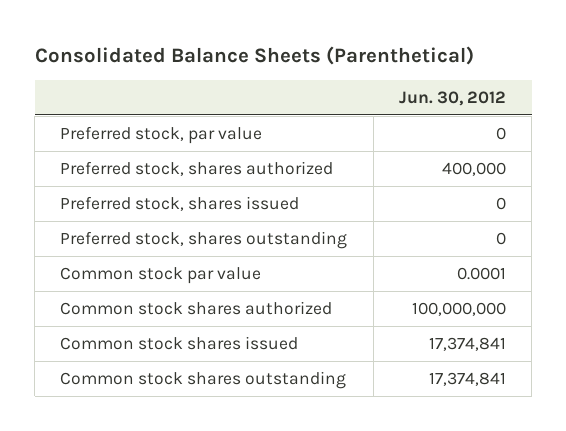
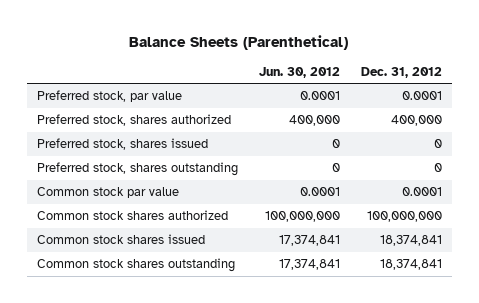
[34,45,474,65] Consolidated Balance Sheets (Parenthetical) -> [129,34,349,50] Balance Sheets (Parenthetical)
none -> [360,66,442,78] Dec. 31, 2012
[495,127,506,141] 0 -> [299,91,340,101] 0.0001

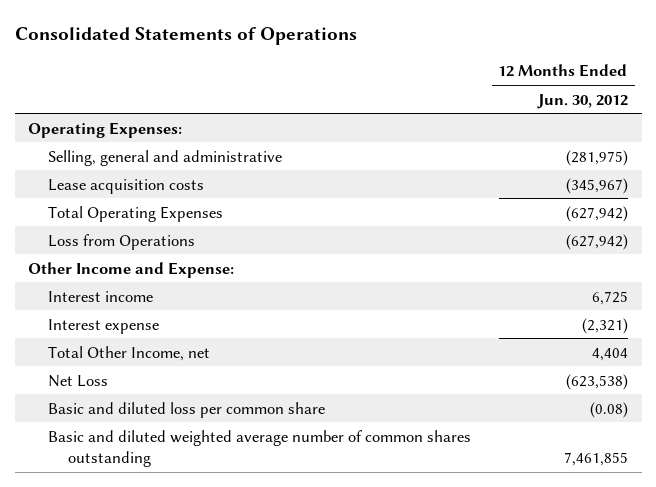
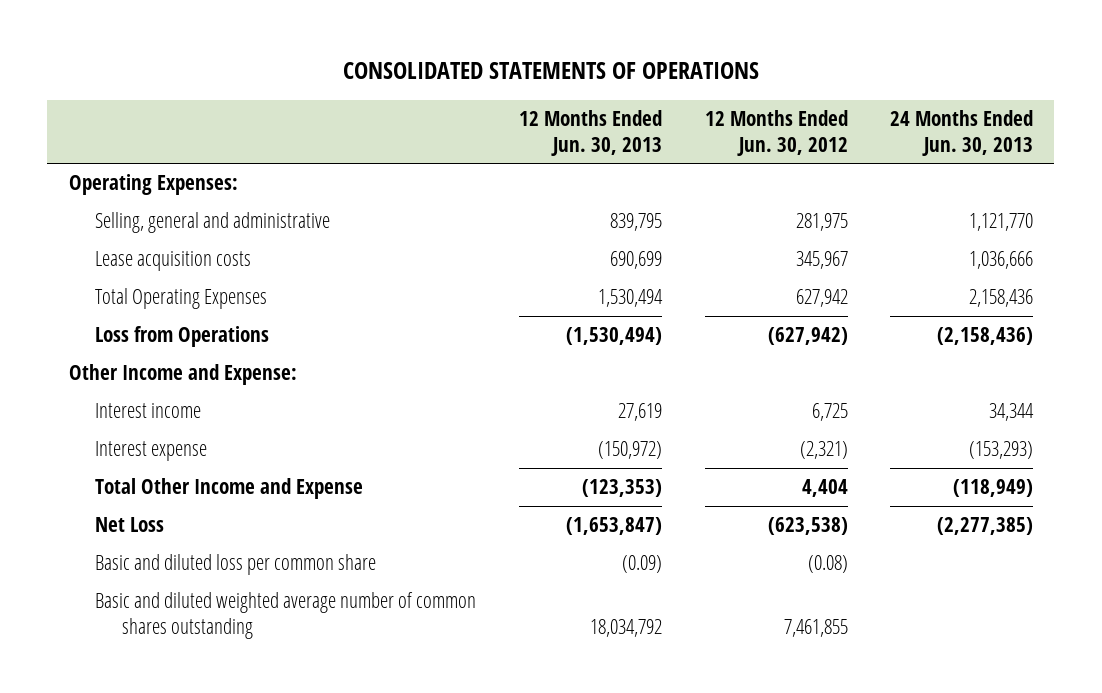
[14,27,357,46] Consolidated Statements of Operations -> [342,62,759,80] CONSOLIDATED STATEMENTS OF OPERATIONS
none -> [518,109,662,156] 12 Months Ended Jun. 30, 2013
none -> [890,109,1034,156] 24 Months Ended Jun. 30, 2013
[565,149,628,166] (281,975) -> [795,213,848,232] 281,975
[565,177,628,194] (345,967) -> [795,251,848,270] 345,967
[565,205,628,222] (627,942) -> [795,289,848,308] 627,942
[48,345,211,361] Total Other Income, net -> [95,478,364,500] Total Other Income and Expense

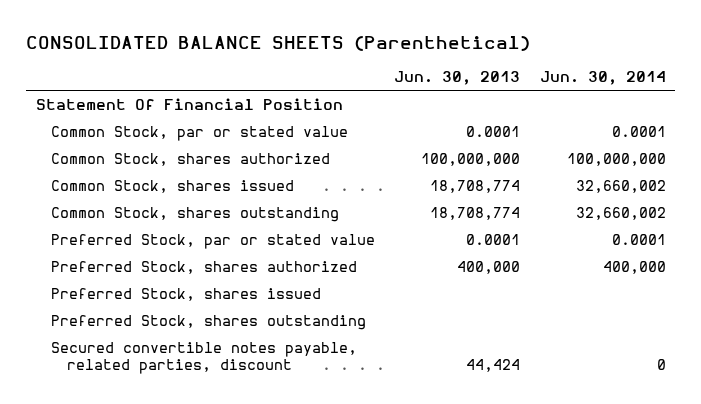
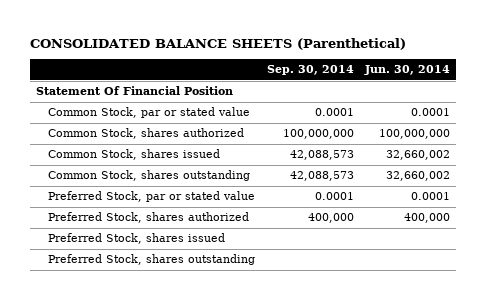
[394,71,521,86] Jun. 30, 2013 -> none
none -> [266,65,354,76] Sep. 30, 2014
[51,341,358,375] Secured convertible notes payable, related parties, discount -> none

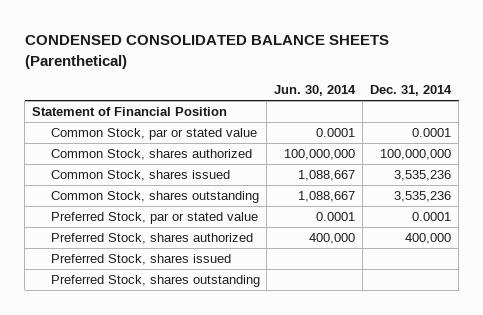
[30,37,407,50] CONSOLIDATED BALANCE SHEETS (Parenthetical) -> [24,35,389,69] CONDENSED CONSOLIDATED BALANCE SHEETS (Parenthetical)
[266,65,354,76] Sep. 30, 2014 -> none
none -> [370,85,453,97] Dec. 31, 2014
[36,86,234,96] Statement Of Financial Position -> [32,107,228,117] Statement of Financial Position
[386,150,451,161] 32,660,002 -> [298,170,356,182] 1,088,667
[386,171,451,182] 32,660,002 -> [298,191,356,203] 1,088,667

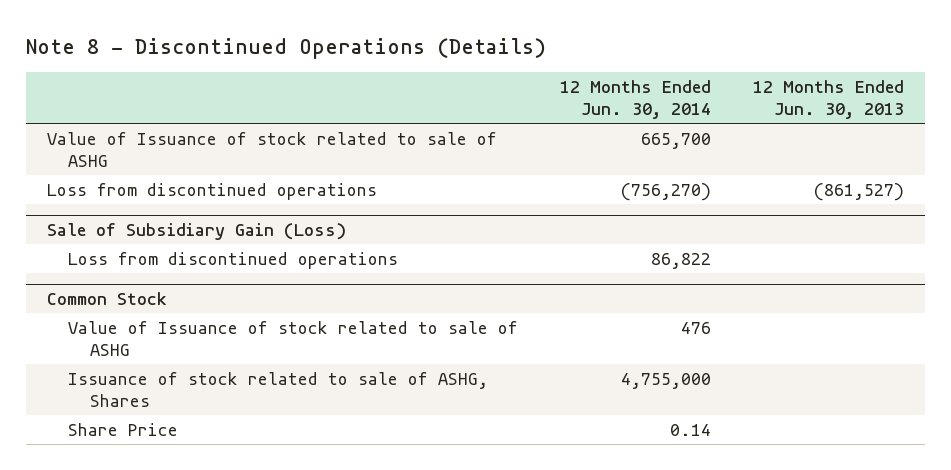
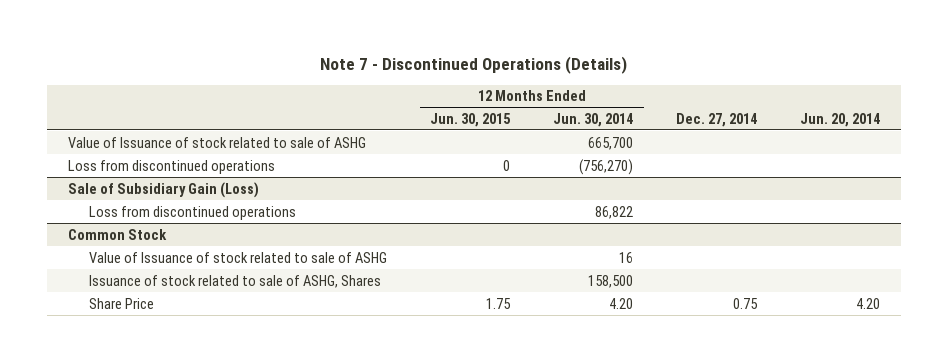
[25,38,546,60] Note 8 - Discontinued Operations (Details) -> [320,55,628,74] Note 7 - Discontinued Operations (Details)
[753,79,905,120] 12 Months Ended Jun. 30, 2013 -> none
none -> [430,112,512,127] Jun. 30, 2015
none -> [676,112,758,127] Dec. 27, 2014
none -> [799,112,880,127] Jun. 20, 2014
[681,321,712,334] 476 -> [619,251,634,263] 16
[621,372,712,389] 4,755,000 -> [588,274,634,288] 158,500
[670,423,712,436] 0.14 -> [609,297,634,309] 4.20

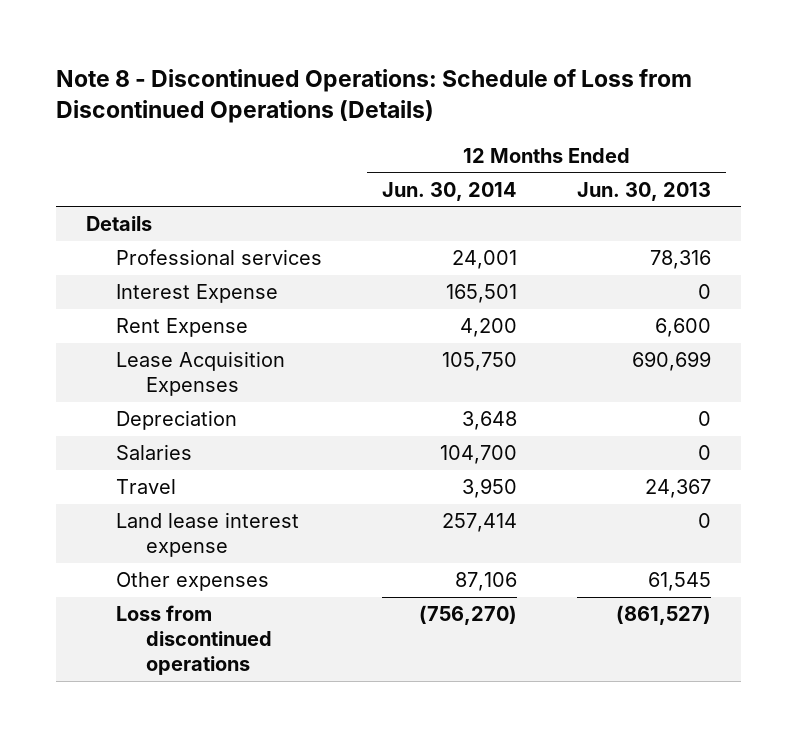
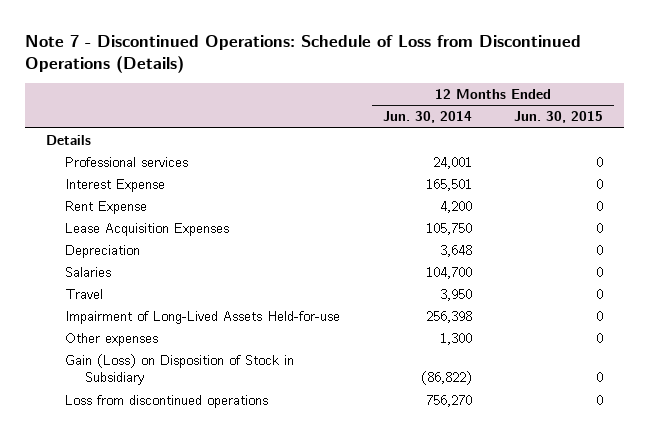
[55,69,692,124] Note 8 - Discontinued Operations: Schedule of Loss from Discontinued Operations (Details) -> [24,34,581,73] Note 7 - Discontinued Operations: Schedule of Loss from Discontinued Operations (Details)
[577,181,712,201] Jun. 30, 2013 -> none
none -> [514,111,604,124] Jun. 30, 2015
[115,512,299,558] Land lease interest expense -> none
none -> [65,311,341,325] Impairment of Long-Lived Assets Held-for-use
[455,572,518,592] 87,106 -> [439,333,472,346] 1,300
none -> [65,354,295,386] Gain (Loss) on Disposition of Stock in Subsidiary
[419,605,518,626] (756,270) -> [425,395,472,408] 756,270

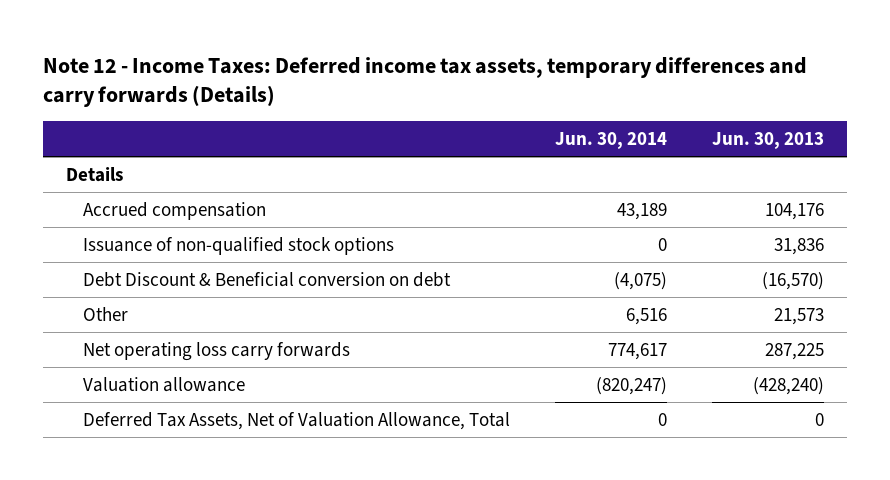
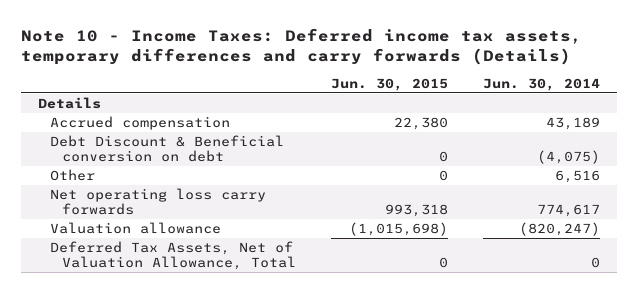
[42,56,807,108] Note 12 - Income Taxes: Deferred income tax assets, temporary differences and carry forwards (Details) -> [20,27,582,65] Note 10 - Income Taxes: Deferred income tax assets, temporary differences and carry forwards (Details)
[712,132,825,150] Jun. 30, 2013 -> none
none -> [330,77,448,91] Jun. 30, 2015
[82,236,394,255] Issuance of non-qualified stock options -> none

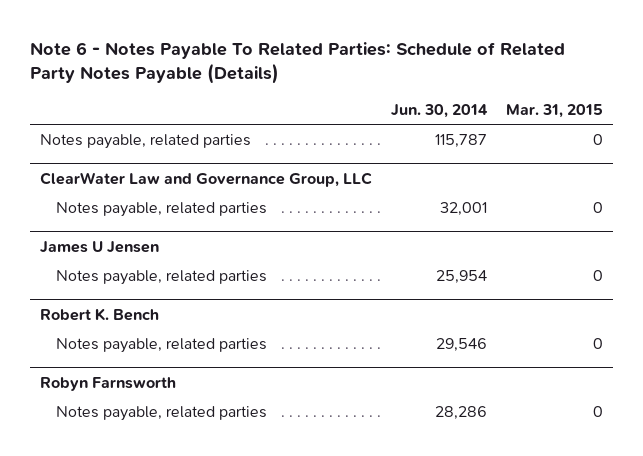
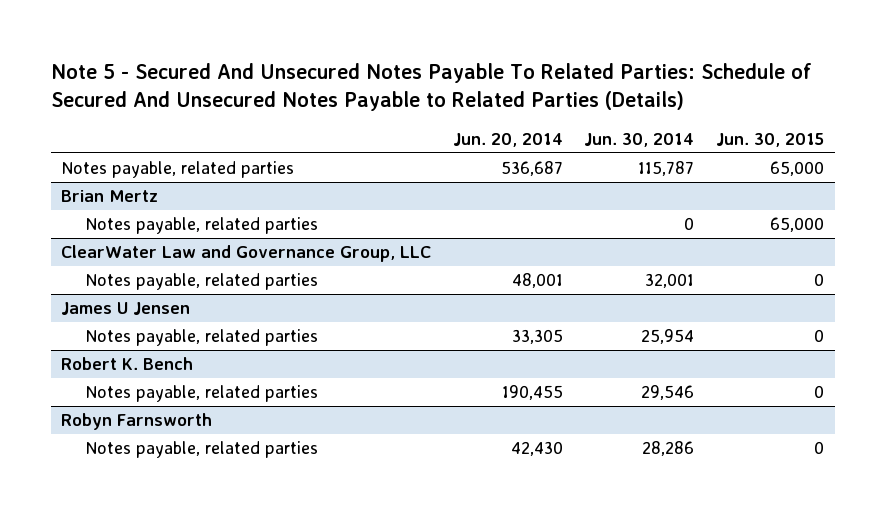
[29,41,565,85] Note 6 - Notes Payable To Related Parties: Schedule of Related Party Notes Payable (Details) -> [50,62,812,112] Note 5 - Secured And Unsecured Notes Payable To Related Parties: Schedule of Secured And Unsecured Notes Payable to Related Parties (Details)
[506,104,604,119] Mar. 31, 2015 -> none
none -> [452,133,563,148] Jun. 20, 2014
none -> [715,133,824,148] Jun. 30, 2015
none -> [61,189,159,202] Brian Mertz
none -> [85,216,319,234] Notes payable, related parties

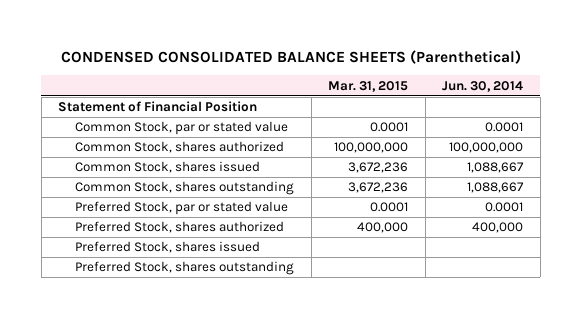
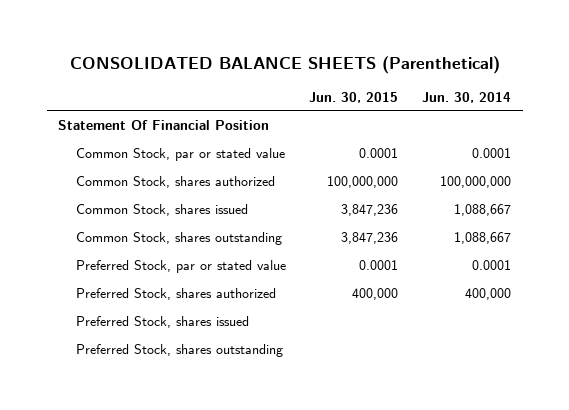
[60,49,521,64] CONDENSED CONSOLIDATED BALANCE SHEETS (Parenthetical) -> [69,55,500,74] CONSOLIDATED BALANCE SHEETS (Parenthetical)
[328,80,409,92] Mar. 31, 2015 -> none
none -> [309,91,399,103] Jun. 30, 2015
[58,101,258,113] Statement of Financial Position -> [58,119,270,130] Statement Of Financial Position

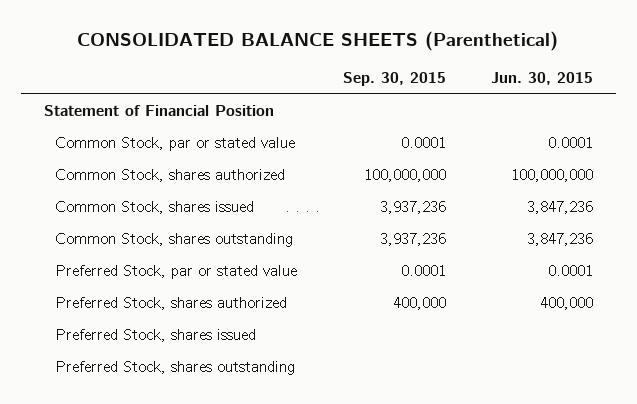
[421,91,511,103] Jun. 30, 2014 -> none
none -> [342,72,446,87] Sep. 30, 2015
[58,119,270,130] Statement Of Financial Position -> [44,105,275,117] Statement of Financial Position

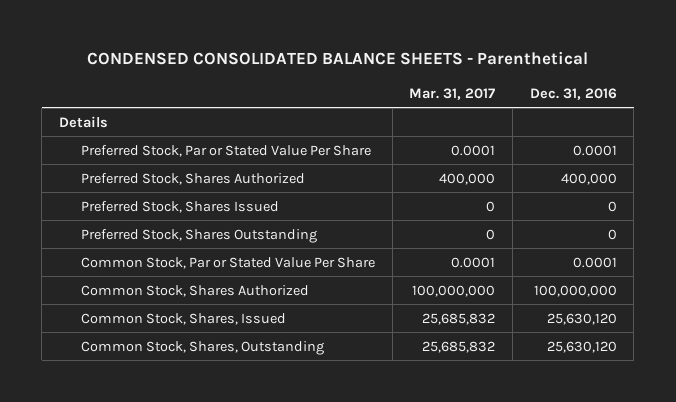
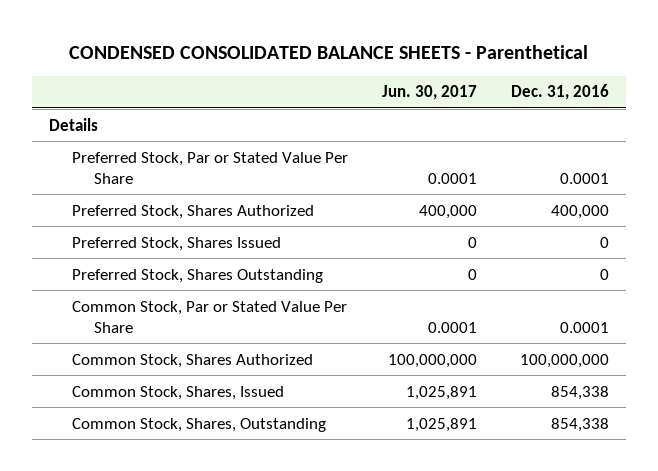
[409,87,496,100] Mar. 31, 2017 -> none
none -> [381,85,477,101] Jun. 30, 2017
[546,312,617,325] 25,630,120 -> [551,385,610,400] 854,338
[546,340,617,353] 25,630,120 -> [551,417,610,432] 854,338

